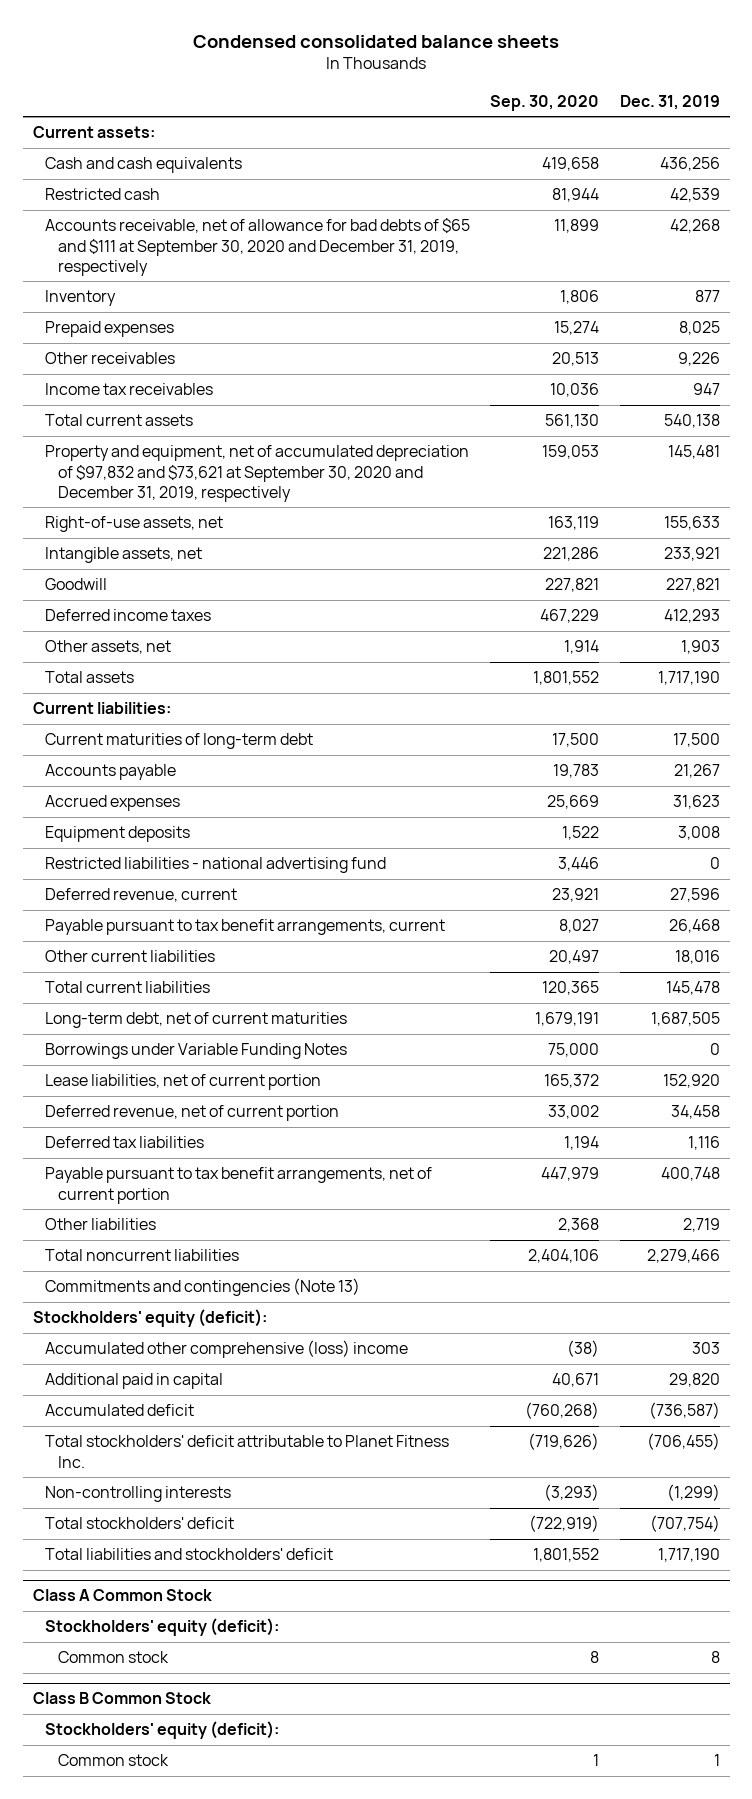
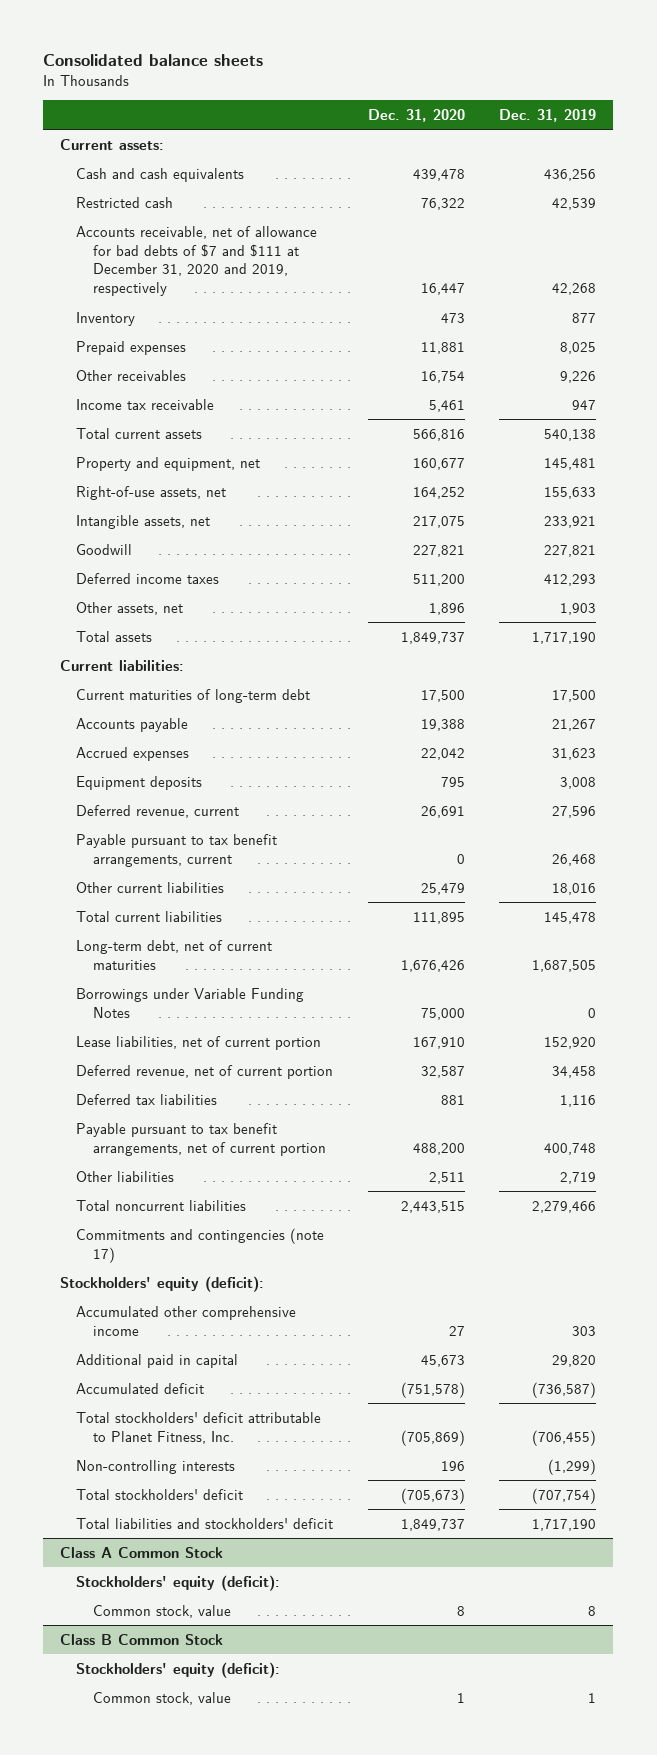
[193,34,560,48] Condensed consolidated balance sheets -> [43,53,264,66] Consolidated balance sheets
[490,94,600,111] Sep. 30, 2020 -> none
none -> [367,108,465,122] Dec. 31, 2020
[45,218,471,276] Accounts receivable, net of allowance for bad debts of $65 and $111 at September 30, 2020 and December 31, 2019, respectively -> [76,225,318,297] Accounts receivable, net of allowance for bad debts of $7 and $111 at December 31, 2020 and 2019, respectively
[45,383,214,396] Income tax receivables -> [76,398,215,410] Income tax receivable
[45,445,470,502] Property and equipment, net of accumulated depreciation of $97,832 and $73,621 at September 30, 2020 and December 31, 2019, respectively -> [76,456,261,471] Property and equipment, net
[45,857,387,874] Restricted liabilities - national advertising fund -> none
[45,1278,361,1297] Commitments and contingencies (Note 13) -> [76,1227,325,1263] Commitments and contingencies (note 17)
[45,1340,409,1359] Accumulated other comprehensive (loss) income -> [76,1305,297,1336] Accumulated other comprehensive income
[45,1435,450,1468] Total stockholders' deficit attributable to Planet Fitness Inc. -> [76,1411,322,1444] Total stockholders' deficit attributable to Planet Fitness, Inc.
[57,1651,169,1664] Common stock -> [92,1604,231,1618] Common stock, value
[57,1754,169,1767] Common stock -> [92,1691,231,1705] Common stock, value

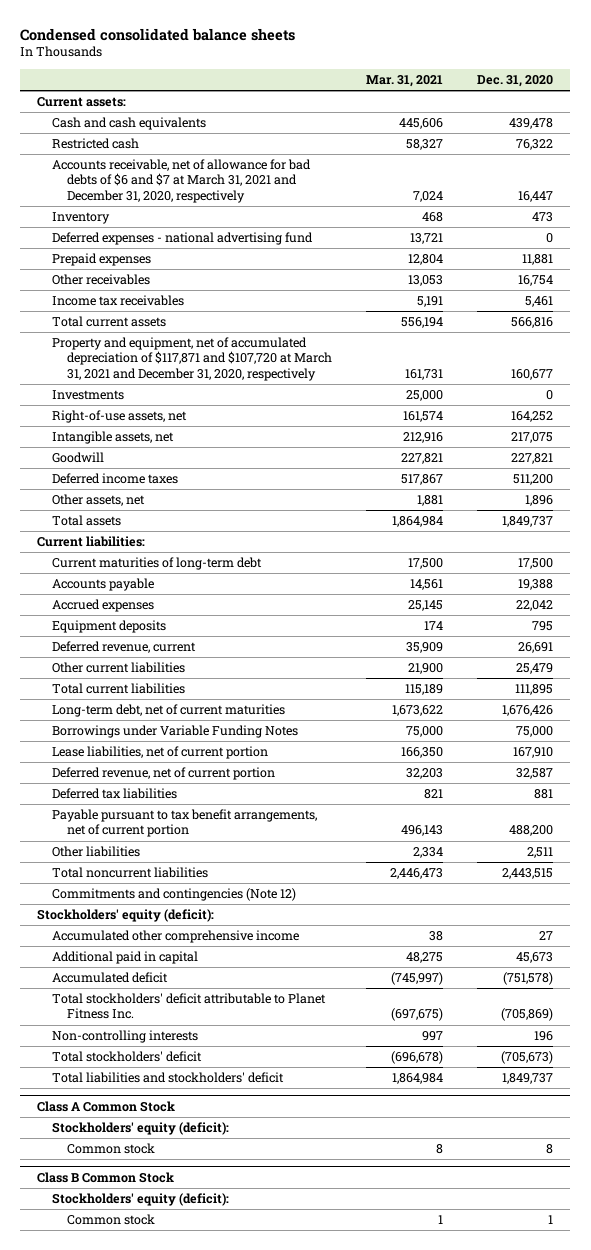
[43,53,264,66] Consolidated balance sheets -> [20,27,296,41] Condensed consolidated balance sheets
[499,108,597,122] Dec. 31, 2019 -> none
none -> [366,74,444,87] Mar. 31, 2021
[76,225,318,297] Accounts receivable, net of allowance for bad debts of $7 and $111 at December 31, 2020 and 2019, respectively -> [52,159,312,203] Accounts receivable, net of allowance for bad debts of $6 and $7 at March 31, 2021 and December 31, 2020, respectively
none -> [52,232,314,246] Deferred expenses - national advertising fund
[76,398,215,410] Income tax receivable -> [52,295,185,307] Income tax receivables
[76,456,261,471] Property and equipment, net -> [52,337,333,381] Property and equipment, net of accumulated depreciation of $117,871 and $107,720 at March 31, 2021 and December 31, 2020, respectively
none -> [52,390,125,401] Investments
[76,833,278,867] Payable pursuant to tax benefit arrangements, current -> none
[76,1227,325,1263] Commitments and contingencies (note 17) -> [52,888,297,902] Commitments and contingencies (Note 12)
[76,1411,322,1444] Total stockholders' deficit attributable to Planet Fitness, Inc. -> [52,993,327,1020] Total stockholders' deficit attributable to Planet Fitness Inc.
[92,1604,231,1618] Common stock, value -> [67,1143,156,1155] Common stock
[92,1691,231,1705] Common stock, value -> [67,1214,156,1226] Common stock

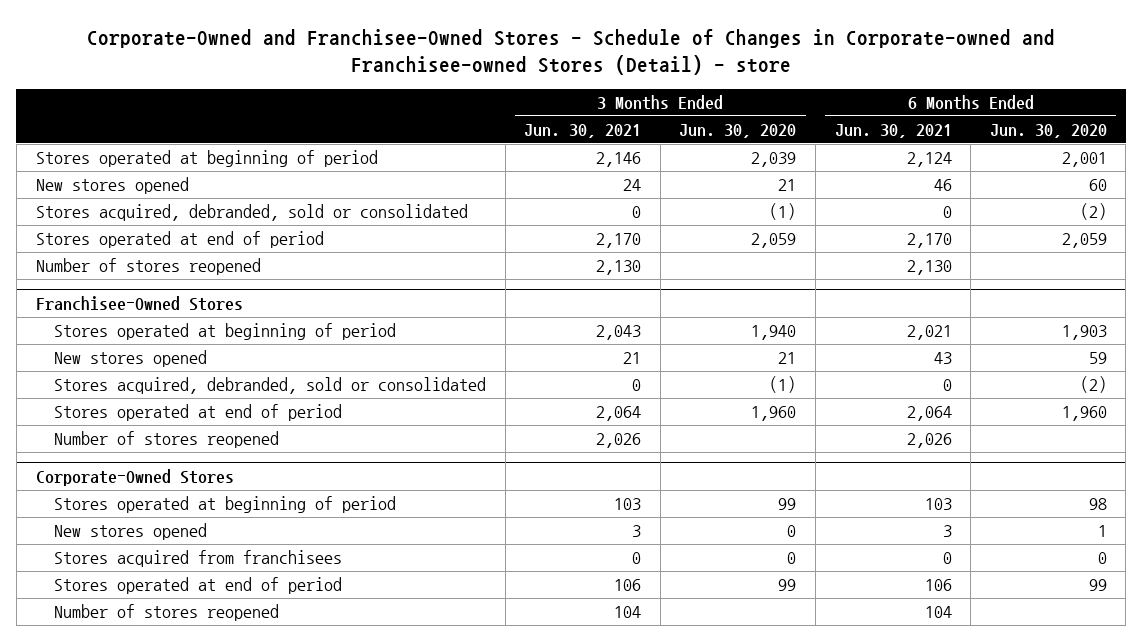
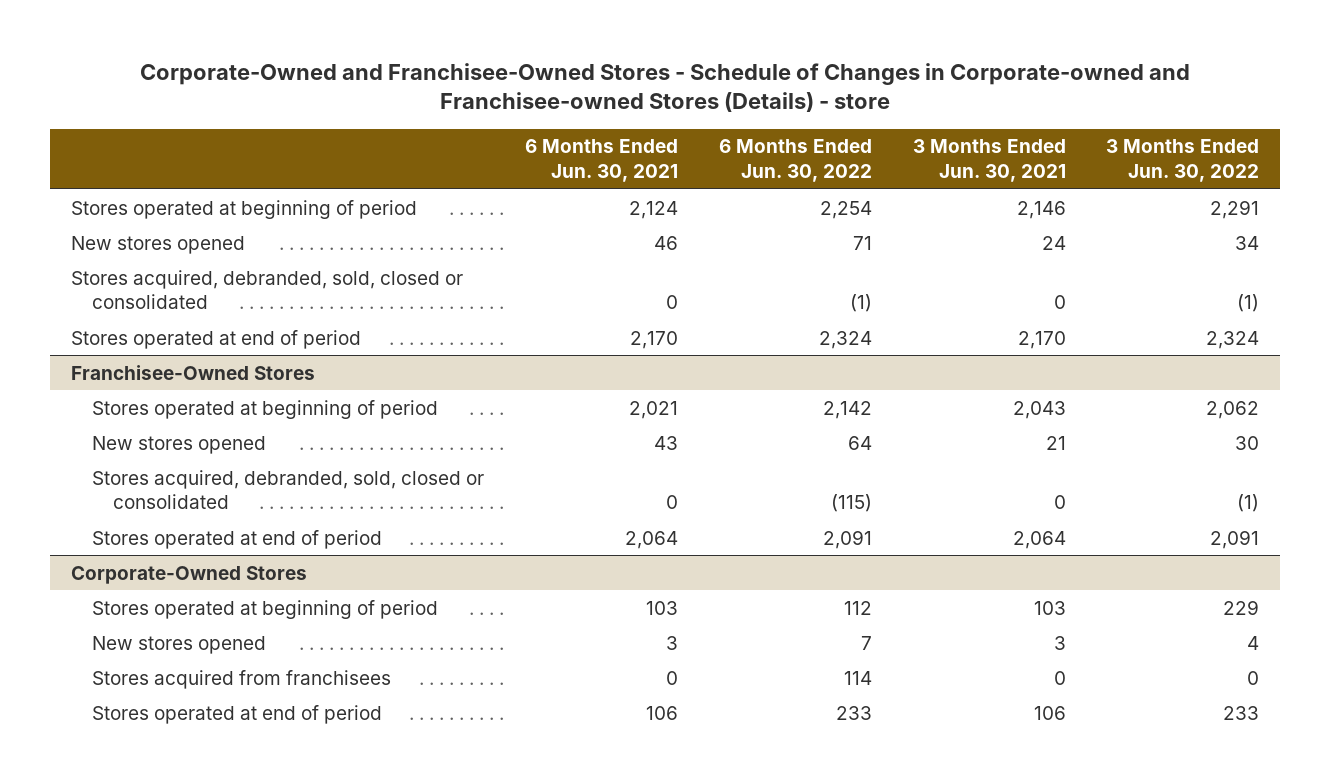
[87,28,1056,76] Corporate-Owned and Franchisee-Owned Stores - Schedule of Changes in Corporate-owned and Franchisee-owned Stores (Detail) - store -> [140,62,1191,113] Corporate-Owned and Franchisee-Owned Stores - Schedule of Changes in Corporate-owned and Franchisee-owned Stores (Details) - store
[679,124,797,139] Jun. 30, 2020 -> none
[989,124,1107,139] Jun. 30, 2020 -> none
none -> [718,139,872,182] 6 Months Ended Jun. 30, 2022
none -> [1106,139,1260,182] 3 Months Ended Jun. 30, 2022
[35,204,468,222] Stores acquired, debranded, sold or consolidated -> [70,269,463,310] Stores acquired, debranded, sold, closed or consolidated
[35,258,261,276] Number of stores reopened -> none
[54,377,487,395] Stores acquired, debranded, sold or consolidated -> [92,469,485,510] Stores acquired, debranded, sold, closed or consolidated
[54,431,280,449] Number of stores reopened -> none
[54,604,280,622] Number of stores reopened -> none

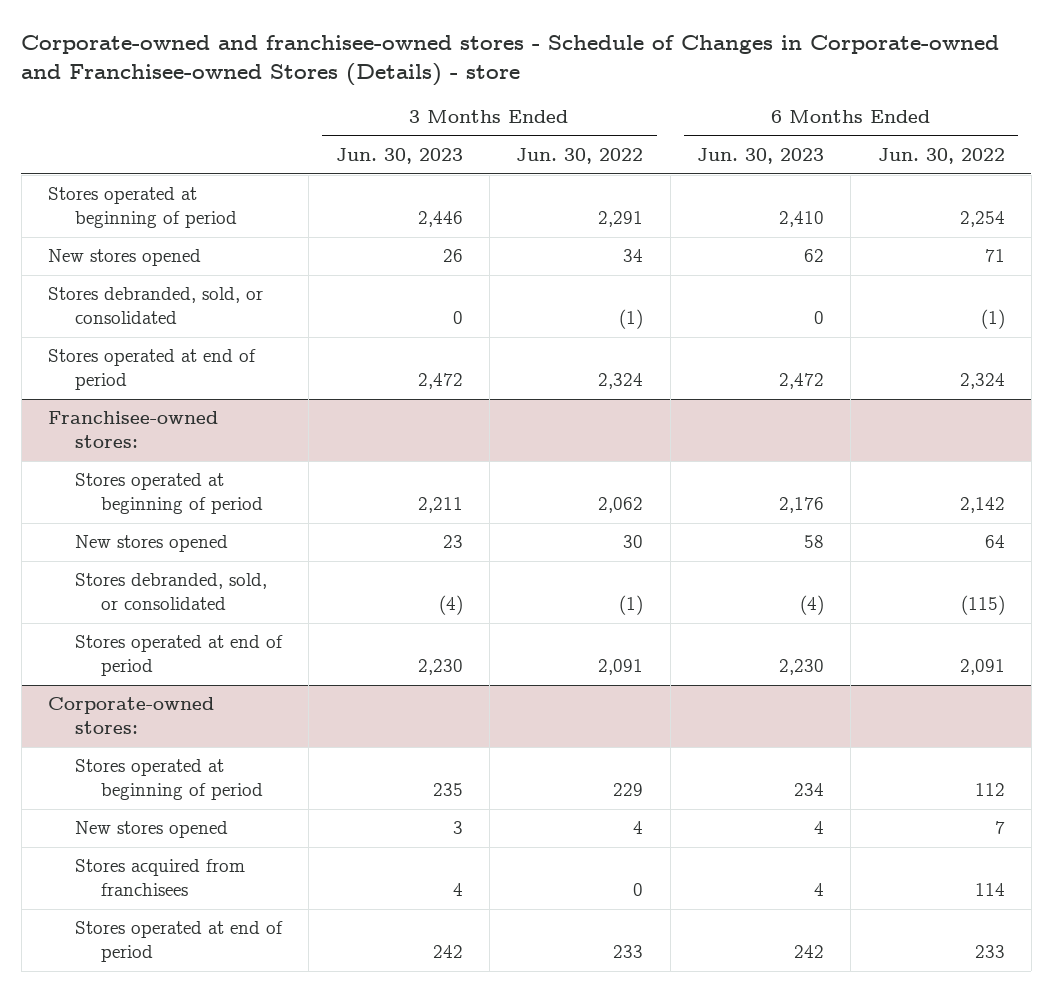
[140,62,1191,113] Corporate-Owned and Franchisee-Owned Stores - Schedule of Changes in Corporate-owned and Franchisee-owned Stores (Details) - store -> [21,35,1000,87] Corporate-owned and franchisee-owned stores - Schedule of Changes in Corporate-owned and Franchisee-owned Stores (Details) - store
[524,139,678,182] 6 Months Ended Jun. 30, 2021 -> none
[912,139,1066,182] 3 Months Ended Jun. 30, 2021 -> none
none -> [335,148,463,165] Jun. 30, 2023
none -> [696,148,824,165] Jun. 30, 2023
[70,269,463,310] Stores acquired, debranded, sold, closed or consolidated -> [48,287,264,325] Stores debranded, sold, or consolidated
[70,364,315,380] Franchisee-Owned Stores -> [48,411,219,449] Franchisee-owned stores:
[92,469,485,510] Stores acquired, debranded, sold, closed or consolidated -> [74,573,267,611] Stores debranded, sold, or consolidated
[70,565,307,584] Corporate-Owned Stores -> [48,697,215,735] Corporate-owned stores:

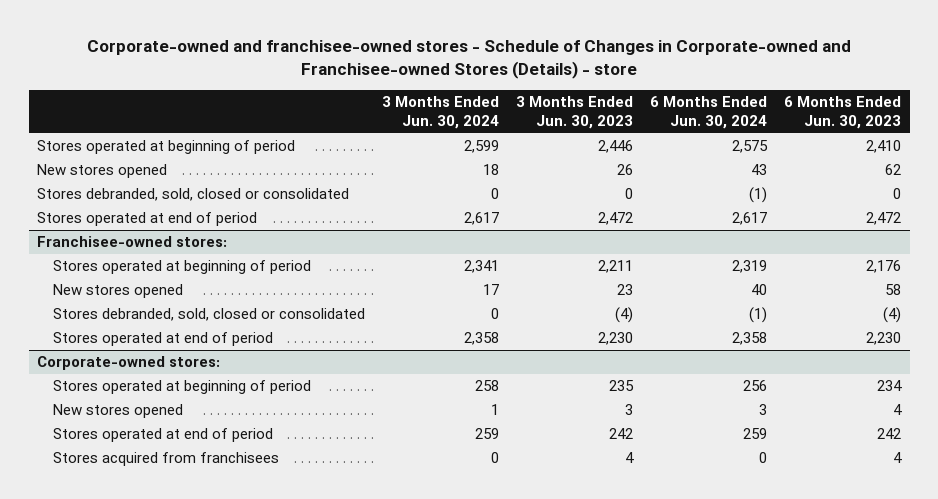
[516,148,644,165] Jun. 30, 2022 -> none
[877,148,1005,165] Jun. 30, 2022 -> none
none -> [382,96,500,130] 3 Months Ended Jun. 30, 2024
none -> [650,96,768,130] 6 Months Ended Jun. 30, 2024
[48,287,264,325] Stores debranded, sold, or consolidated -> [37,188,350,202] Stores debranded, sold, closed or consolidated
[74,573,267,611] Stores debranded, sold, or consolidated -> [53,308,366,322] Stores debranded, sold, closed or consolidated
[74,859,245,897] Stores acquired from franchisees -> [53,452,280,467] Stores acquired from franchisees

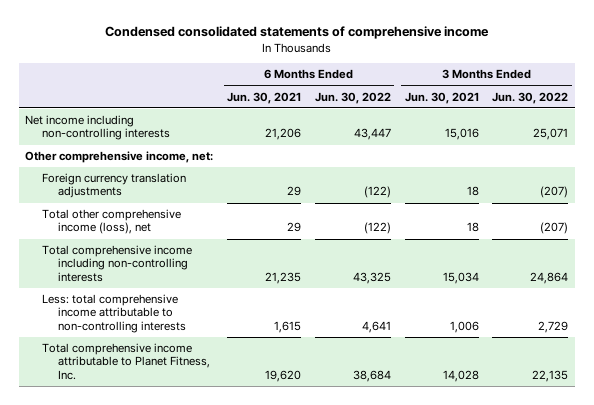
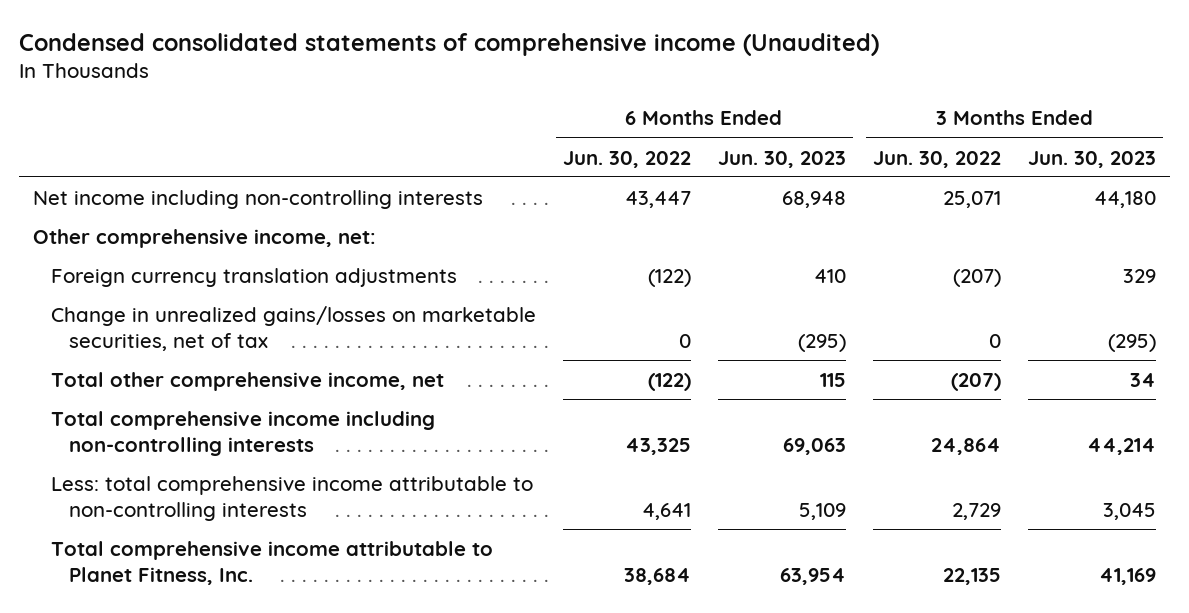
[104,26,489,40] Condensed consolidated statements of comprehensive income -> [19,32,880,56] Condensed consolidated statements of comprehensive income (Unaudited)
[227,91,302,104] Jun. 30, 2021 -> none
[404,91,479,104] Jun. 30, 2021 -> none
none -> [717,150,846,168] Jun. 30, 2023
none -> [1028,150,1157,168] Jun. 30, 2023
none -> [50,305,536,351] Change in unrealized gains/losses on marketable securities, net of tax
[41,209,181,235] Total other comprehensive income (loss), net -> [50,371,444,391] Total other comprehensive income, net

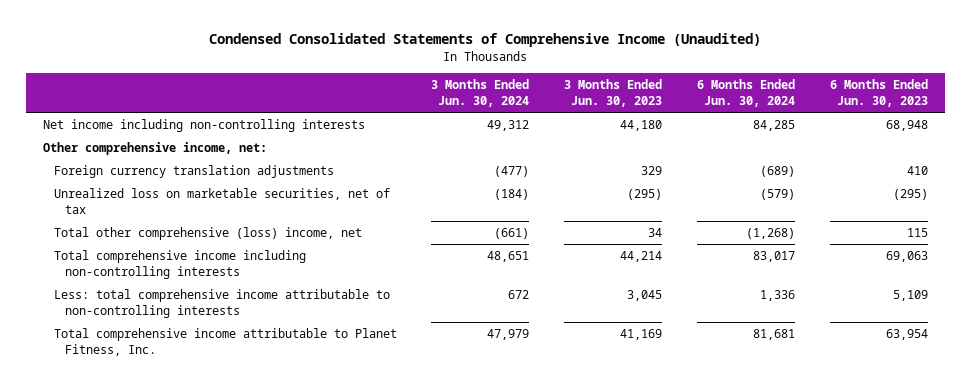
[19,32,880,56] Condensed consolidated statements of comprehensive income (Unaudited) -> [209,33,762,48] Condensed Consolidated Statements of Comprehensive Income (Unaudited)
[562,150,691,168] Jun. 30, 2022 -> none
[873,150,1002,168] Jun. 30, 2022 -> none
none -> [431,79,530,107] 3 Months Ended Jun. 30, 2024
none -> [696,79,795,107] 6 Months Ended Jun. 30, 2024
[50,305,536,351] Change in unrealized gains/losses on marketable securities, net of tax -> [53,188,390,214] Unrealized loss on marketable securities, net of tax
[50,371,444,391] Total other comprehensive income, net -> [53,227,362,241] Total other comprehensive (loss) income, net

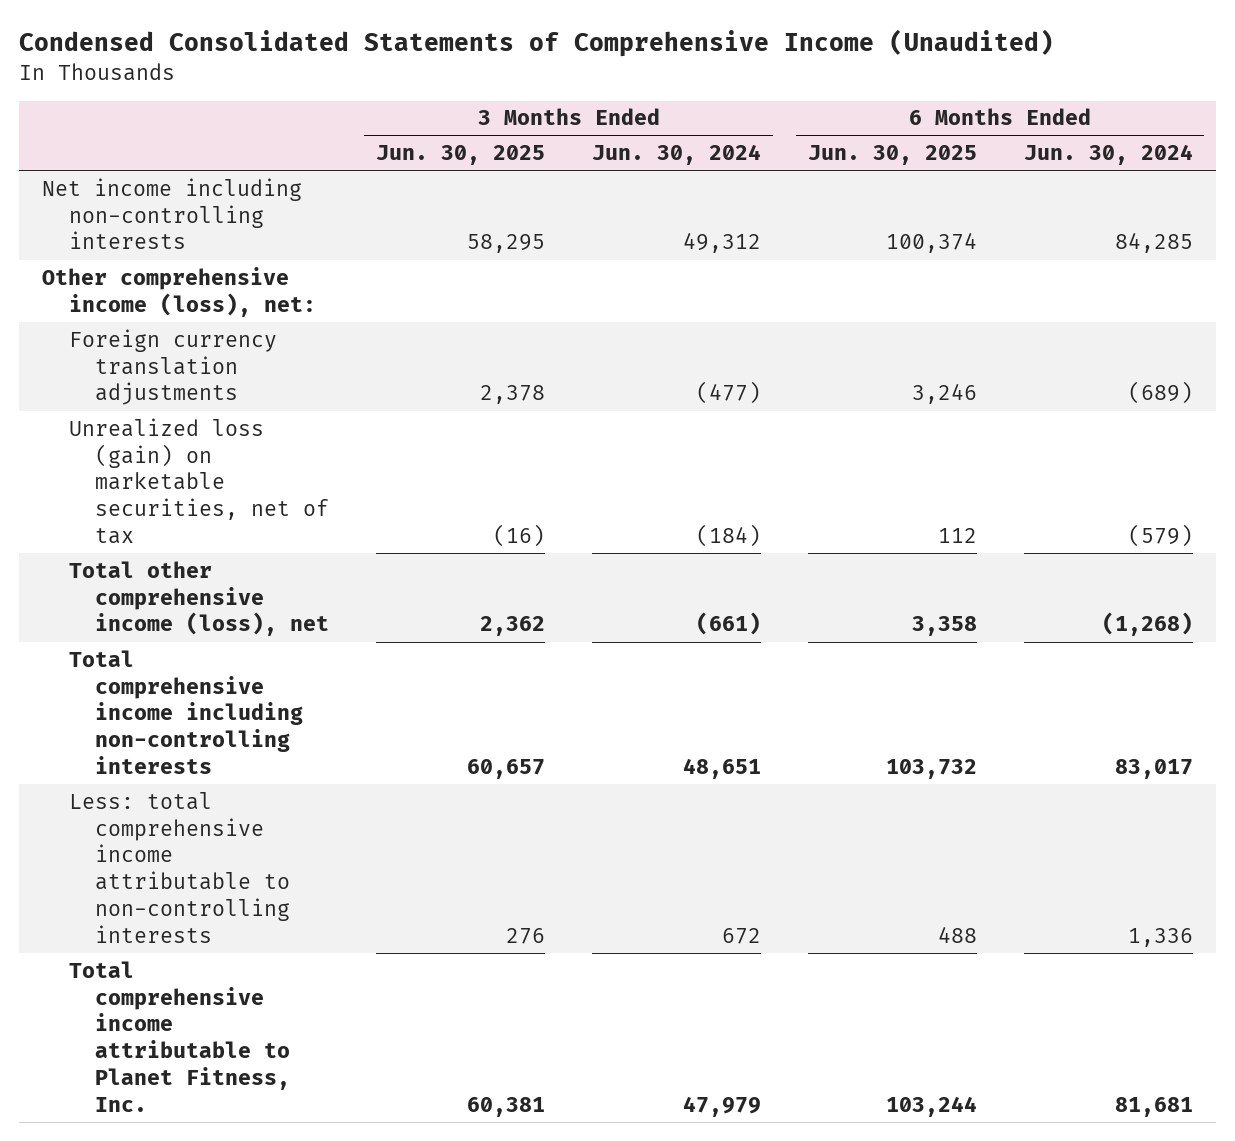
[564,79,663,107] 3 Months Ended Jun. 30, 2023 -> none
[829,79,928,107] 6 Months Ended Jun. 30, 2023 -> none
none -> [376,145,546,166] Jun. 30, 2025
none -> [807,145,977,166] Jun. 30, 2025
[42,142,267,156] Other comprehensive income, net: -> [42,266,316,317] Other comprehensive income (loss), net:
[53,188,390,214] Unrealized loss on marketable securities, net of tax -> [68,417,330,544] Unrealized loss (gain) on marketable securities, net of tax
[53,227,362,241] Total other comprehensive (loss) income, net -> [68,560,330,637] Total other comprehensive income (loss), net

